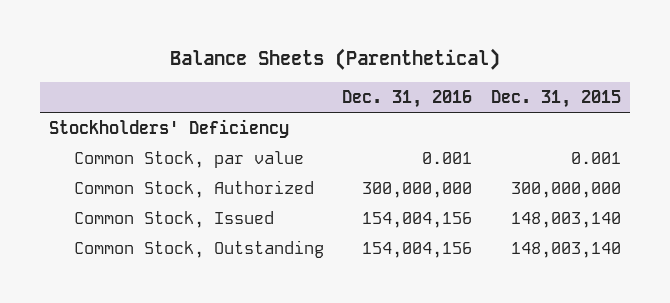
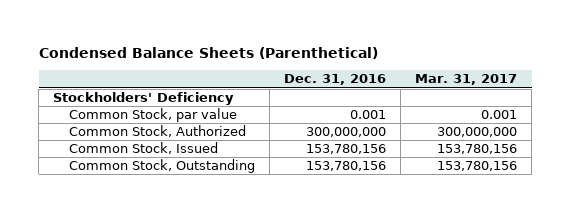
[170,48,501,71] Balance Sheets (Parenthetical) -> [38,46,378,59] Condensed Balance Sheets (Parenthetical)
[491,89,622,108] Dec. 31, 2015 -> none
none -> [415,74,518,86] Mar. 31, 2017
[362,211,473,228] 154,004,156 -> [305,144,386,155] 153,780,156
[362,241,473,258] 154,004,156 -> [305,161,386,172] 153,780,156

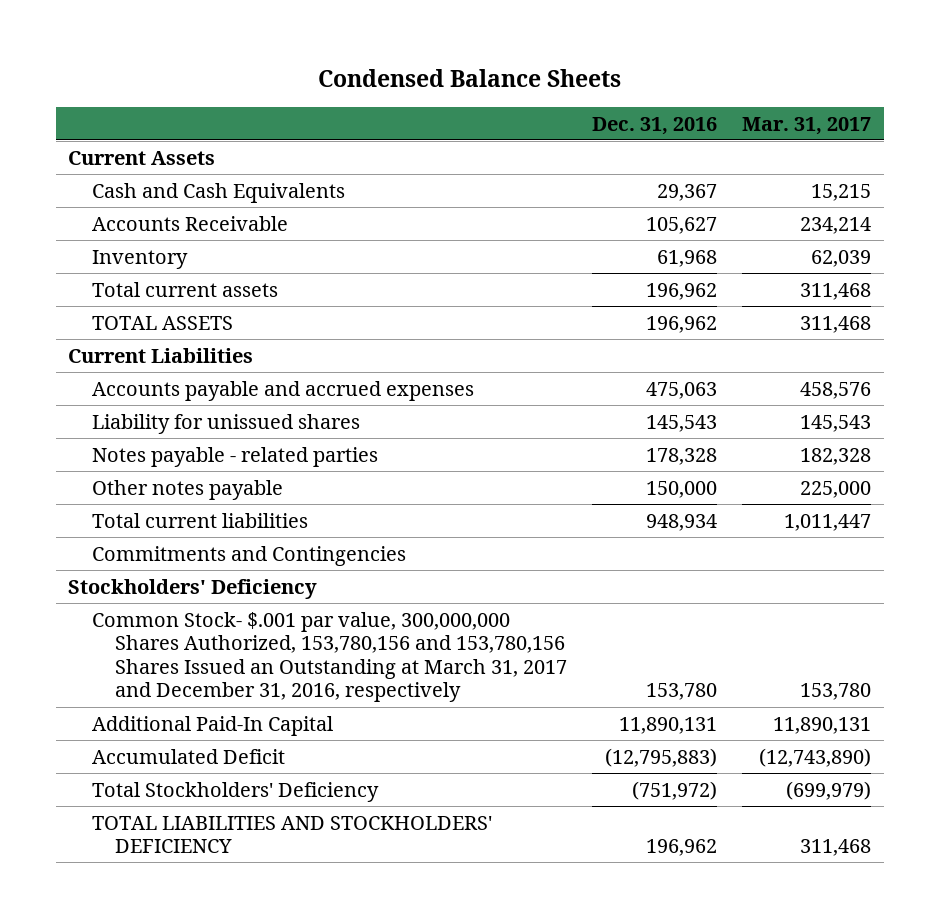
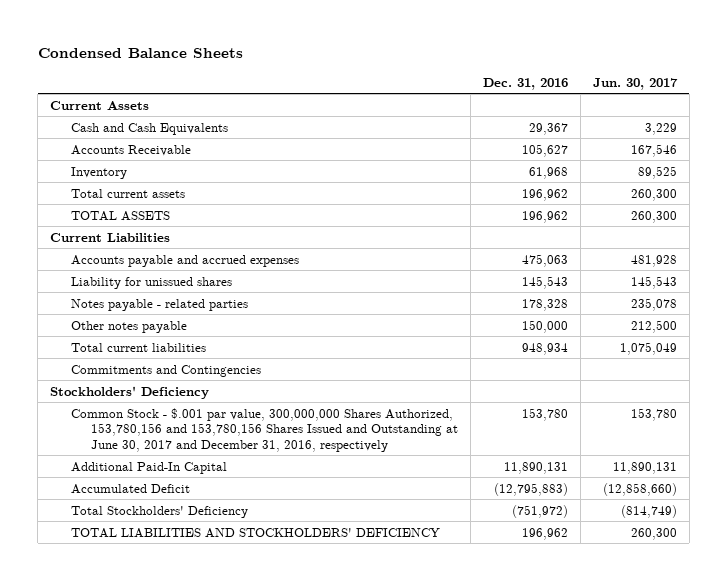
[742,116,872,135] Mar. 31, 2017 -> none
none -> [592,77,678,90] Jun. 30, 2017
[91,611,568,703] Common Stock- $.001 par value, 300,000,000 Shares Authorized, 153,780,156 and 153,780,156 Shares Issued an Outstanding at March 31, 2017 and December 31, 2016, respectively -> [70,407,459,452] Common Stock - $.001 par value, 300,000,000 Shares Authorized, 153,780,156 and 153,780,156 Shares Issued and Outstanding at June 30, 2017 and December 31, 2016, respectively

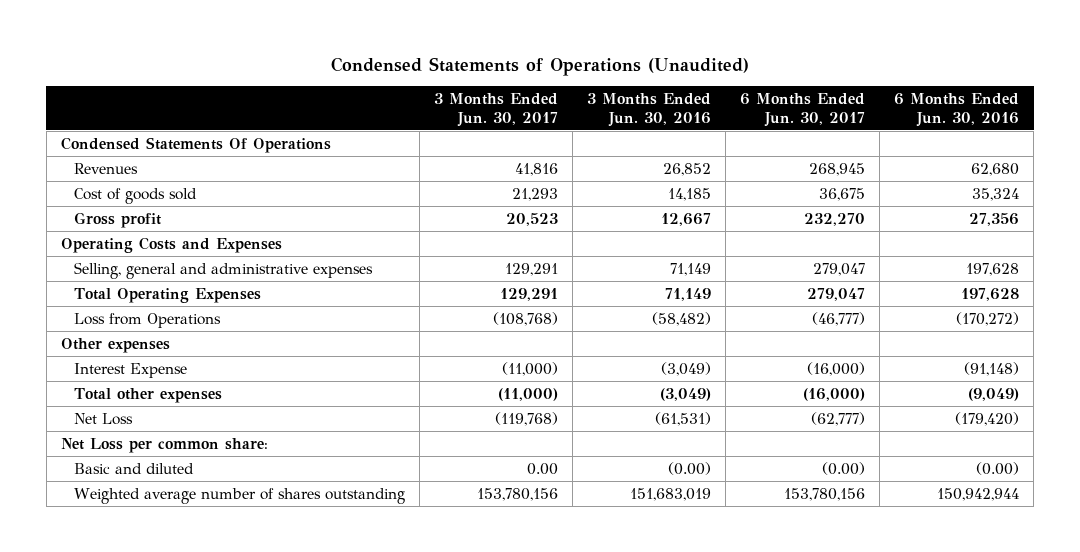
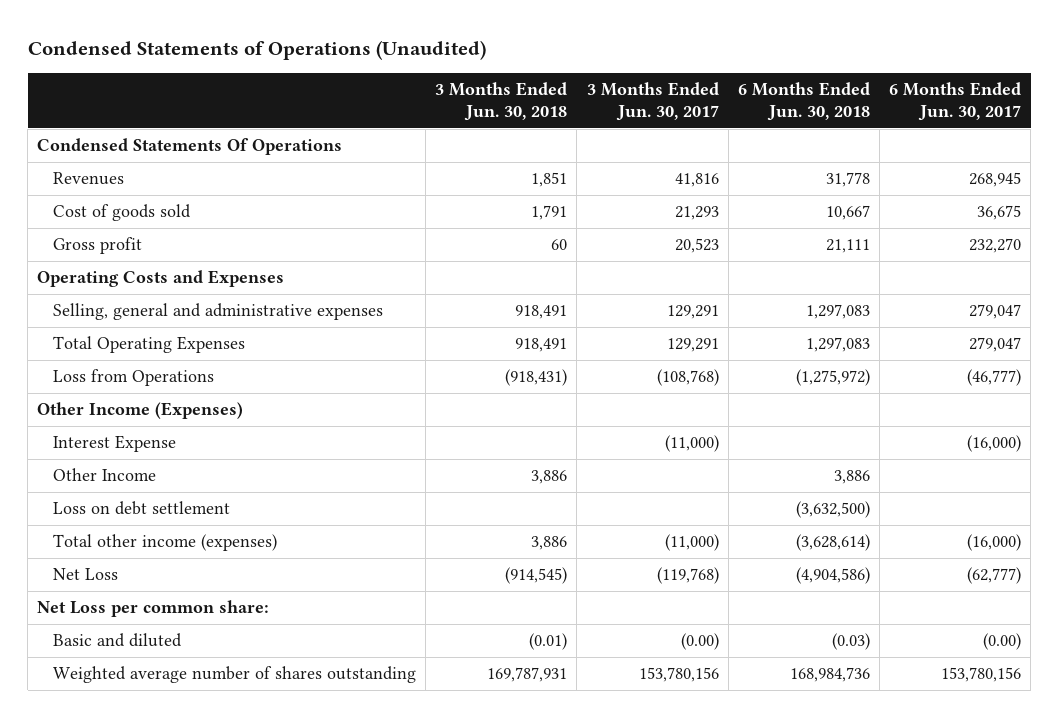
[587,93,712,127] 3 Months Ended Jun. 30, 2016 -> none
[894,93,1020,127] 6 Months Ended Jun. 30, 2016 -> none
none -> [435,82,568,122] 3 Months Ended Jun. 30, 2018
none -> [737,82,870,122] 6 Months Ended Jun. 30, 2018
[60,337,170,353] Other expenses -> [37,402,244,420] Other Income (Expenses)
none -> [52,468,156,482] Other Income
none -> [52,501,230,516] Loss on debt settlement
[74,387,223,403] Total other expenses -> [52,534,277,552] Total other income (expenses)
[527,462,559,475] 0.00 -> [680,633,719,651] (0.00)

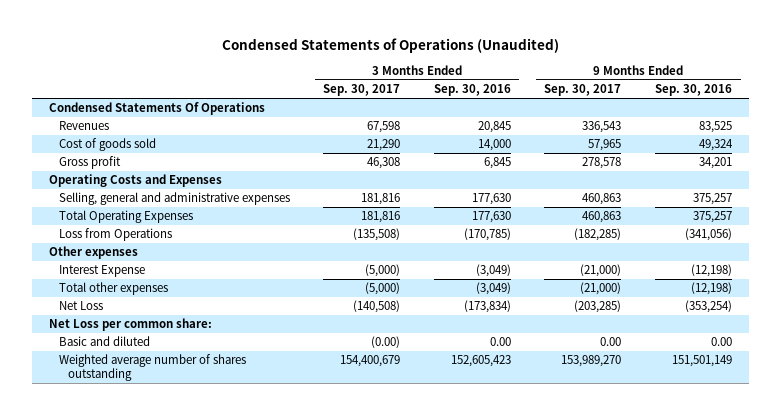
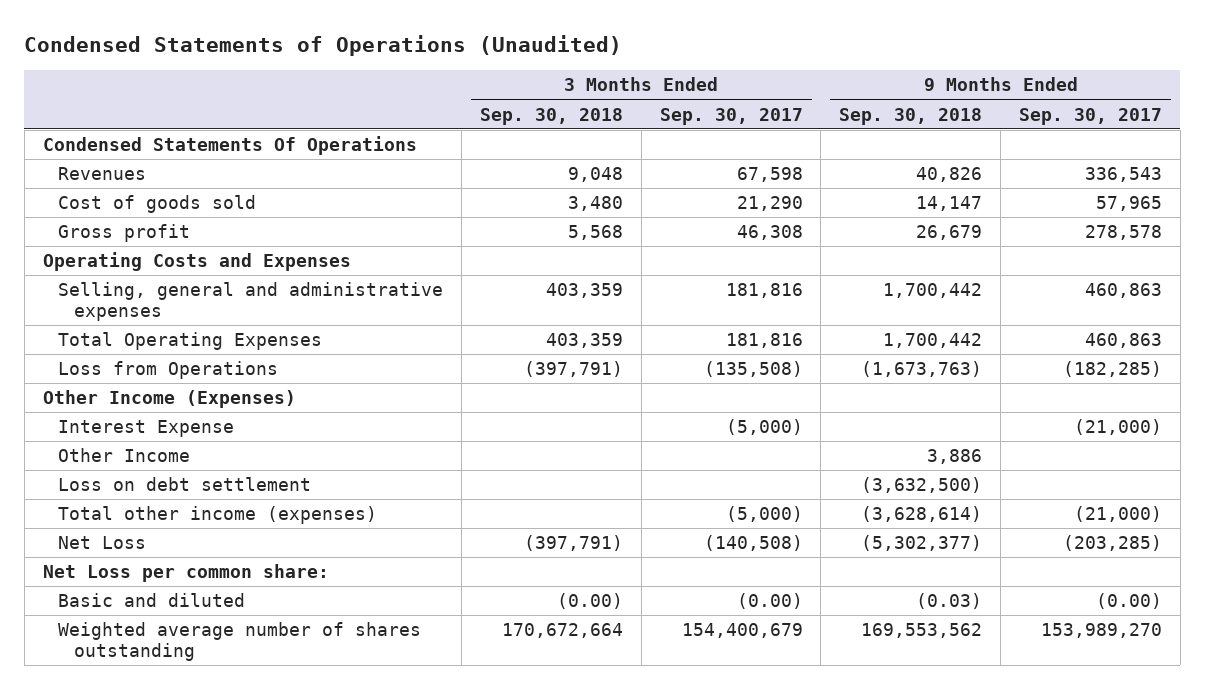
[433,84,511,97] Sep. 30, 2016 -> none
[655,84,733,97] Sep. 30, 2016 -> none
none -> [479,107,623,125] Sep. 30, 2018
none -> [839,107,983,125] Sep. 30, 2018
[49,246,139,260] Other expenses -> [42,390,296,409] Other Income (Expenses)
none -> [58,448,191,463] Other Income
none -> [58,477,312,492] Loss on debt settlement
[58,282,168,296] Total other expenses -> [58,506,378,525] Total other income (expenses)
[600,337,622,347] 0.00 -> [1096,593,1163,610] (0.00)

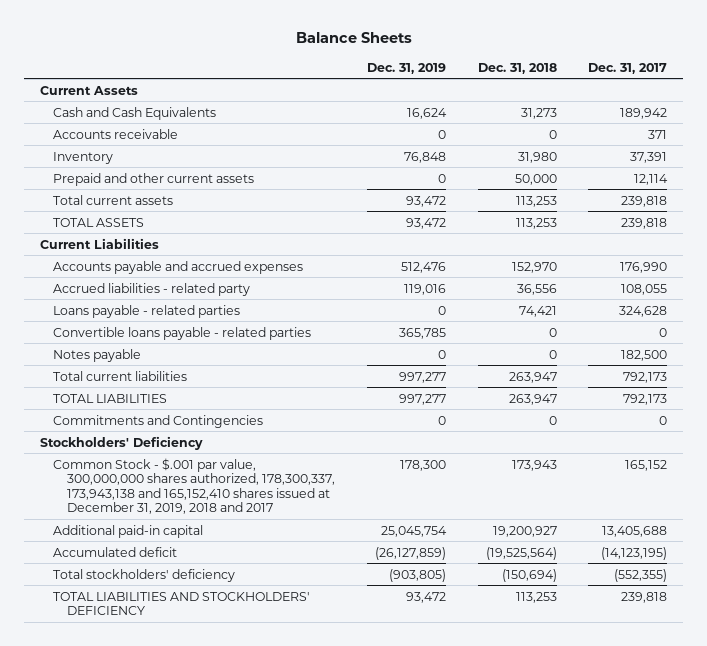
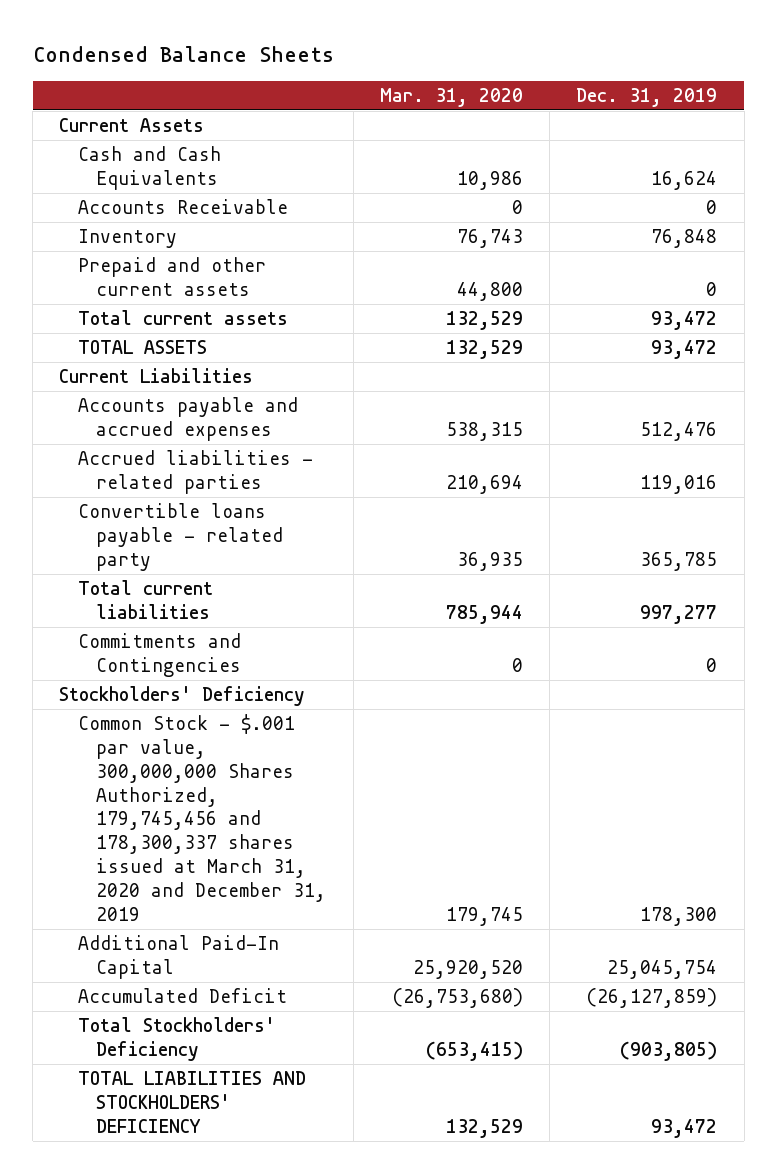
[295,32,412,44] Balance Sheets -> [32,45,334,62] Condensed Balance Sheets
[477,62,557,74] Dec. 31, 2018 -> none
[588,62,668,74] Dec. 31, 2017 -> none
none -> [379,87,523,107] Mar. 31, 2020
[53,128,179,139] Accounts receivable -> [77,199,288,215] Accounts Receivable
[53,304,241,318] Loans payable - related parties -> none
[53,348,142,362] Notes payable -> none
[53,282,251,296] Accrued liabilities - related party -> [77,450,313,494] Accrued liabilities - related parties
[53,326,312,340] Convertible loans payable - related parties -> [77,503,284,571] Convertible loans payable - related party
[53,393,168,403] TOTAL LIABILITIES -> none
[53,457,335,515] Common Stock - $.001 par value, 300,000,000 shares authorized, 178,300,337, 173,943,138 and 165,152,410 shares issued at December 31, 2019, 2018 and 2017 -> [77,714,327,921] Common Stock - $.001 par value, 300,000,000 Shares Authorized, 179,745,456 and 178,300,337 shares issued at March 31, 2020 and December 31, 2019
[53,524,204,538] Additional paid-in capital -> [77,935,279,979] Additional Paid-In Capital
[53,546,178,557] Accumulated deficit -> [77,988,287,1004] Accumulated Deficit
[53,568,236,582] Total stockholders' deficiency -> [77,1017,275,1061] Total Stockholders' Deficiency

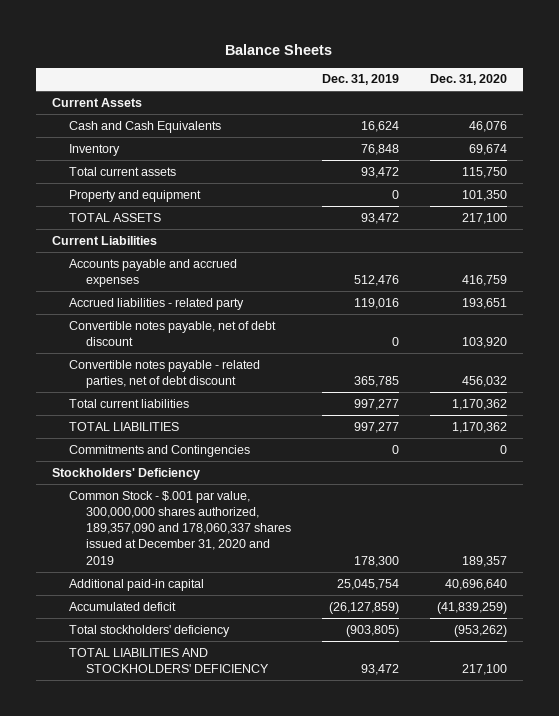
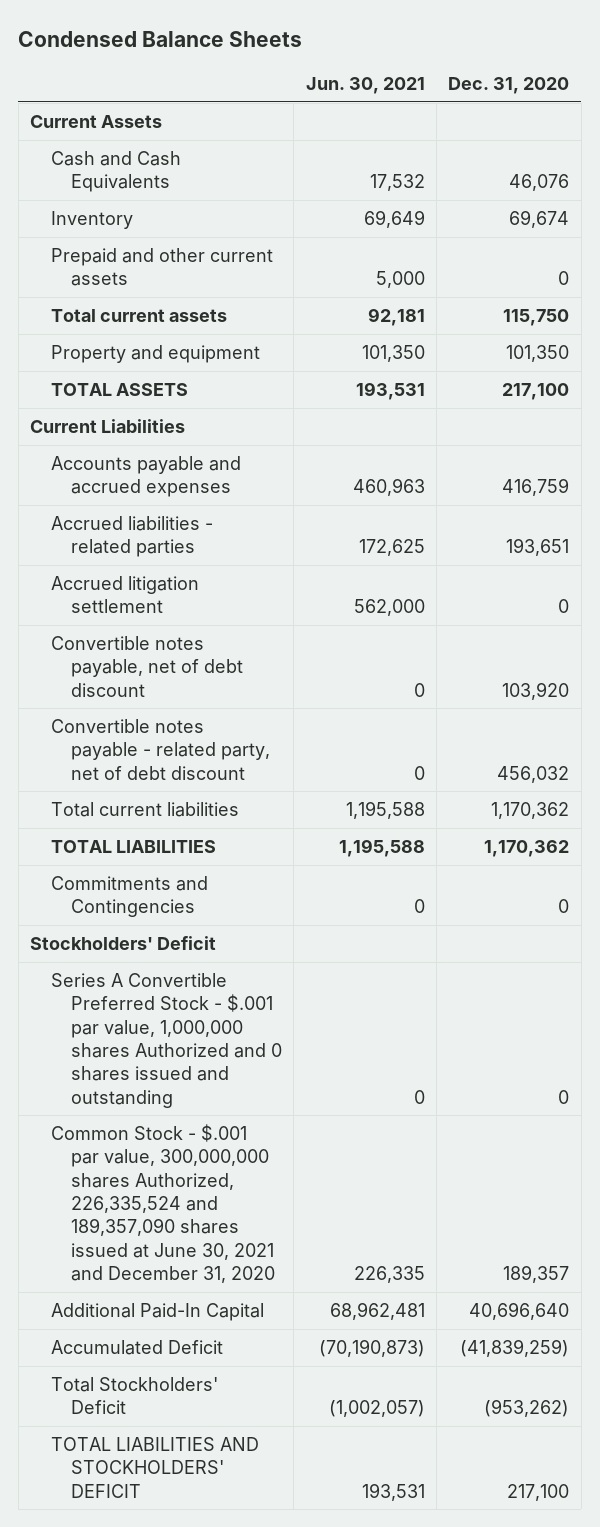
[225,44,333,56] Balance Sheets -> [18,30,303,47] Condensed Balance Sheets
[321,74,399,86] Dec. 31, 2019 -> none
none -> [305,76,425,94] Jun. 30, 2021
none -> [50,248,273,287] Prepaid and other current assets
[68,297,244,310] Accrued liabilities - related party -> [50,516,213,558] Accrued liabilities - related parties
none -> [50,576,199,614] Accrued litigation settlement
[68,359,260,388] Convertible notes payable - related parties, net of debt discount -> [50,719,270,780] Convertible notes payable - related party, net of debt discount
[51,467,200,480] Stockholders' Deficiency -> [30,936,217,951] Stockholders' Deficit
none -> [50,973,282,1108] Series A Convertible Preferred Stock - $.001 par value, 1,000,000 shares Authorized and 0 shares issued and outstanding
[68,490,291,565] Common Stock - $.001 par value, 300,000,000 shares authorized, 189,357,090 and 178,060,337 shares issued at December 31, 2020 and 2019 -> [50,1124,275,1284] Common Stock - $.001 par value, 300,000,000 shares Authorized, 226,335,524 and 189,357,090 shares issued at June 30, 2021 and December 31, 2020
[68,578,204,591] Additional paid-in capital -> [50,1303,264,1322] Additional Paid-In Capital
[68,601,176,611] Accumulated deficit -> [50,1340,223,1356] Accumulated Deficit
[68,624,230,637] Total stockholders' deficiency -> [50,1377,218,1415] Total Stockholders' Deficit
[68,647,269,673] TOTAL LIABILITIES AND STOCKHOLDERS' DEFICIENCY -> [50,1437,259,1498] TOTAL LIABILITIES AND STOCKHOLDERS' DEFICIT

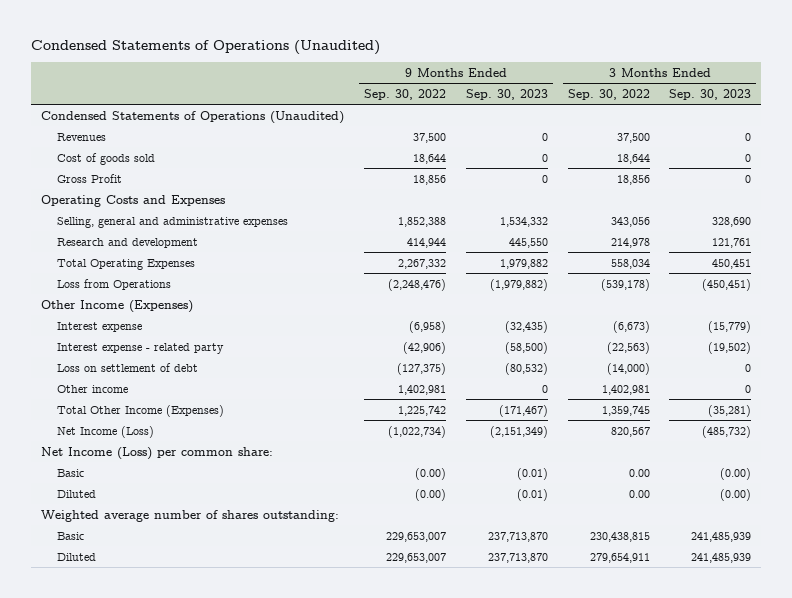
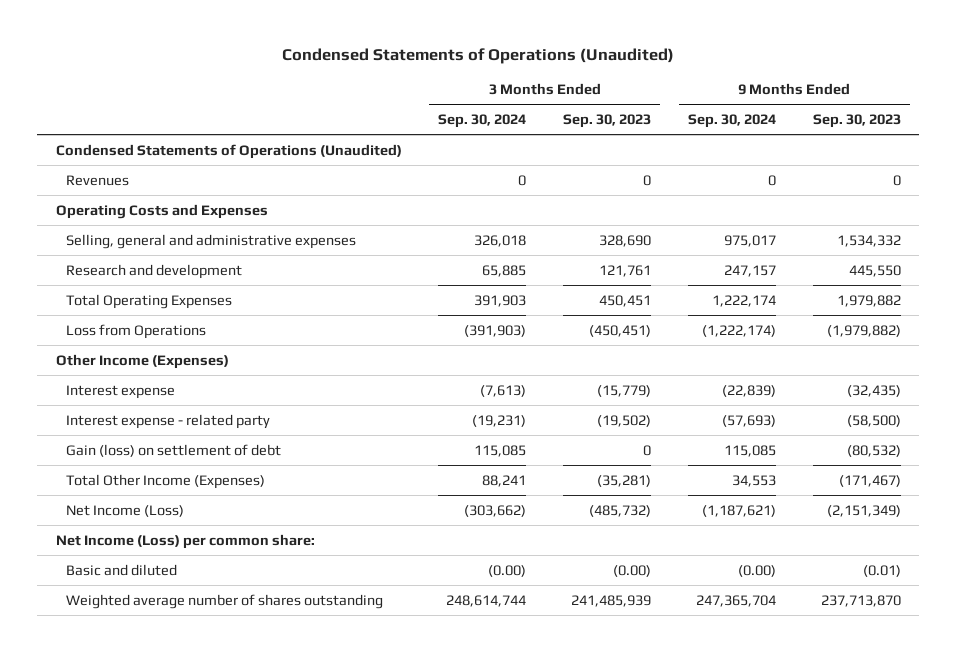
[363,88,446,100] Sep. 30, 2022 -> none
[567,88,650,100] Sep. 30, 2022 -> none
none -> [438,114,527,129] Sep. 30, 2024
none -> [687,114,776,129] Sep. 30, 2024
[57,152,156,165] Cost of goods sold -> none
[57,173,123,183] Gross Profit -> none
[57,384,129,393] Other income -> none
[57,362,199,372] Loss on settlement of debt -> [65,443,281,457] Gain (loss) on settlement of debt
[57,468,85,477] Basic -> none
[57,489,97,498] Diluted -> none
[40,509,339,522] Weighted average number of shares outstanding: -> none
[57,531,85,540] Basic -> none
none -> [65,563,177,576] Basic and diluted
[57,552,97,561] Diluted -> [65,593,383,609] Weighted average number of shares outstanding

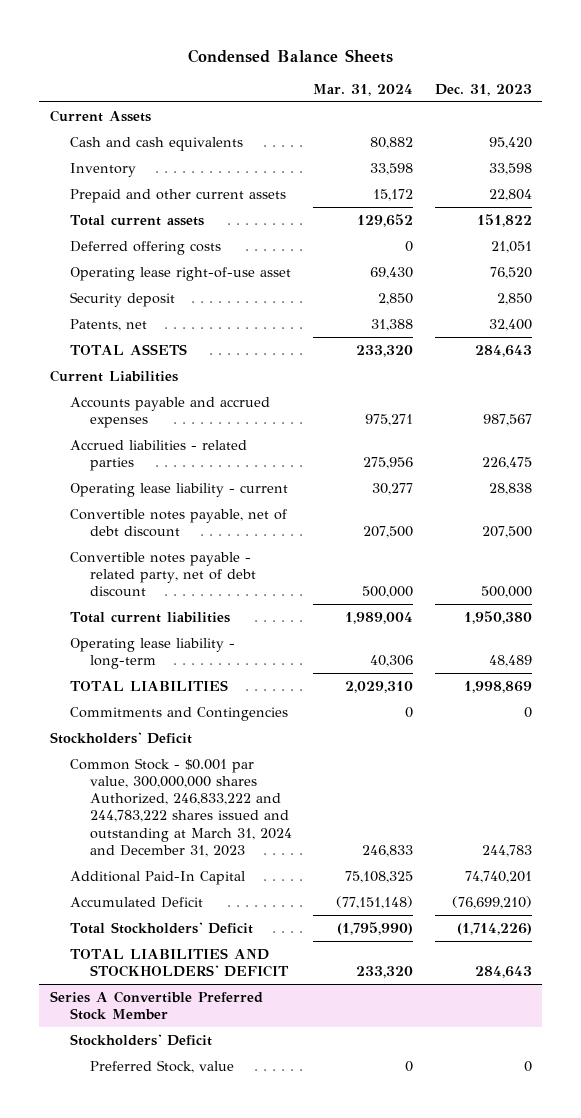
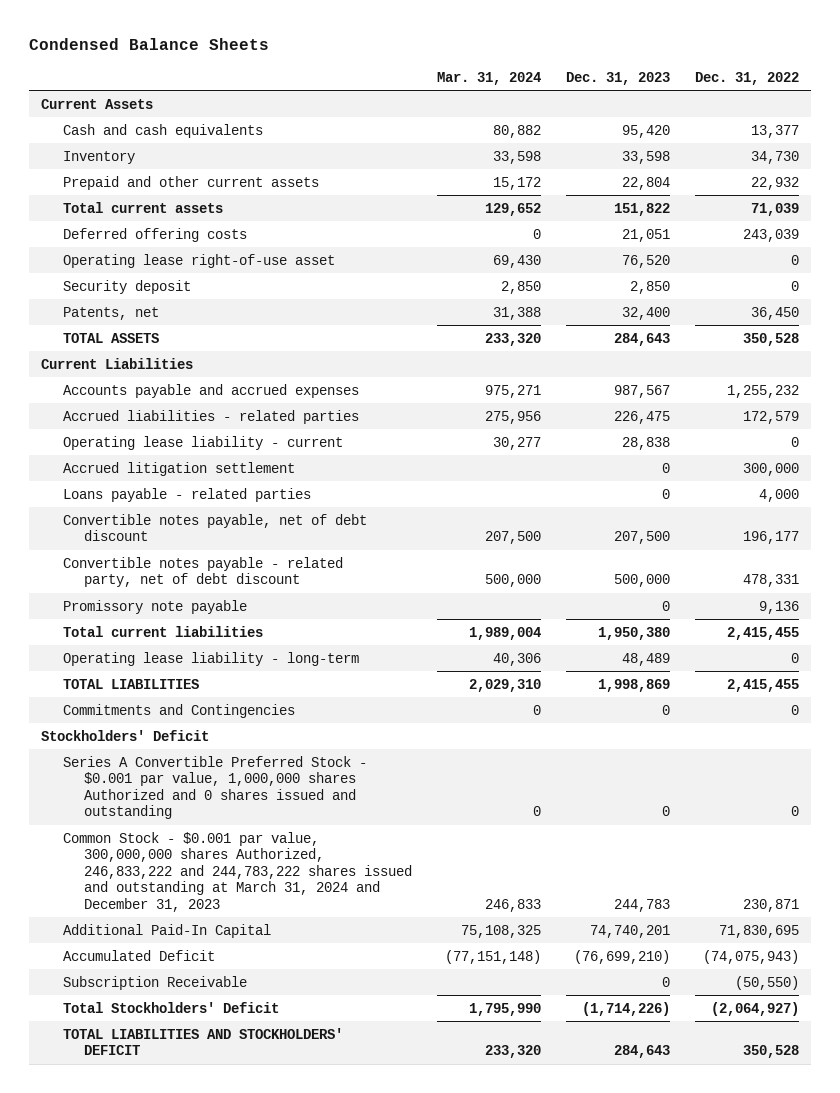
none -> [694,71,799,85] Dec. 31, 2022
none -> [62,461,295,476] Accrued litigation settlement
none -> [62,487,311,502] Loans payable - related parties
none -> [62,599,247,614] Promissory note payable
none -> [62,755,367,820] Series A Convertible Preferred Stock - $0.001 par value, 1,000,000 shares Authorized and 0 shares issued and outstanding
none -> [62,975,247,990] Subscription Receivable
[337,921,414,935] (1,795,990) -> [468,1002,541,1016] 1,795,990
[49,990,263,1021] Series A Convertible Preferred Stock Member -> none
[69,1033,212,1046] Stockholders' Deficit -> none
[90,1059,235,1073] Preferred Stock, value -> none

